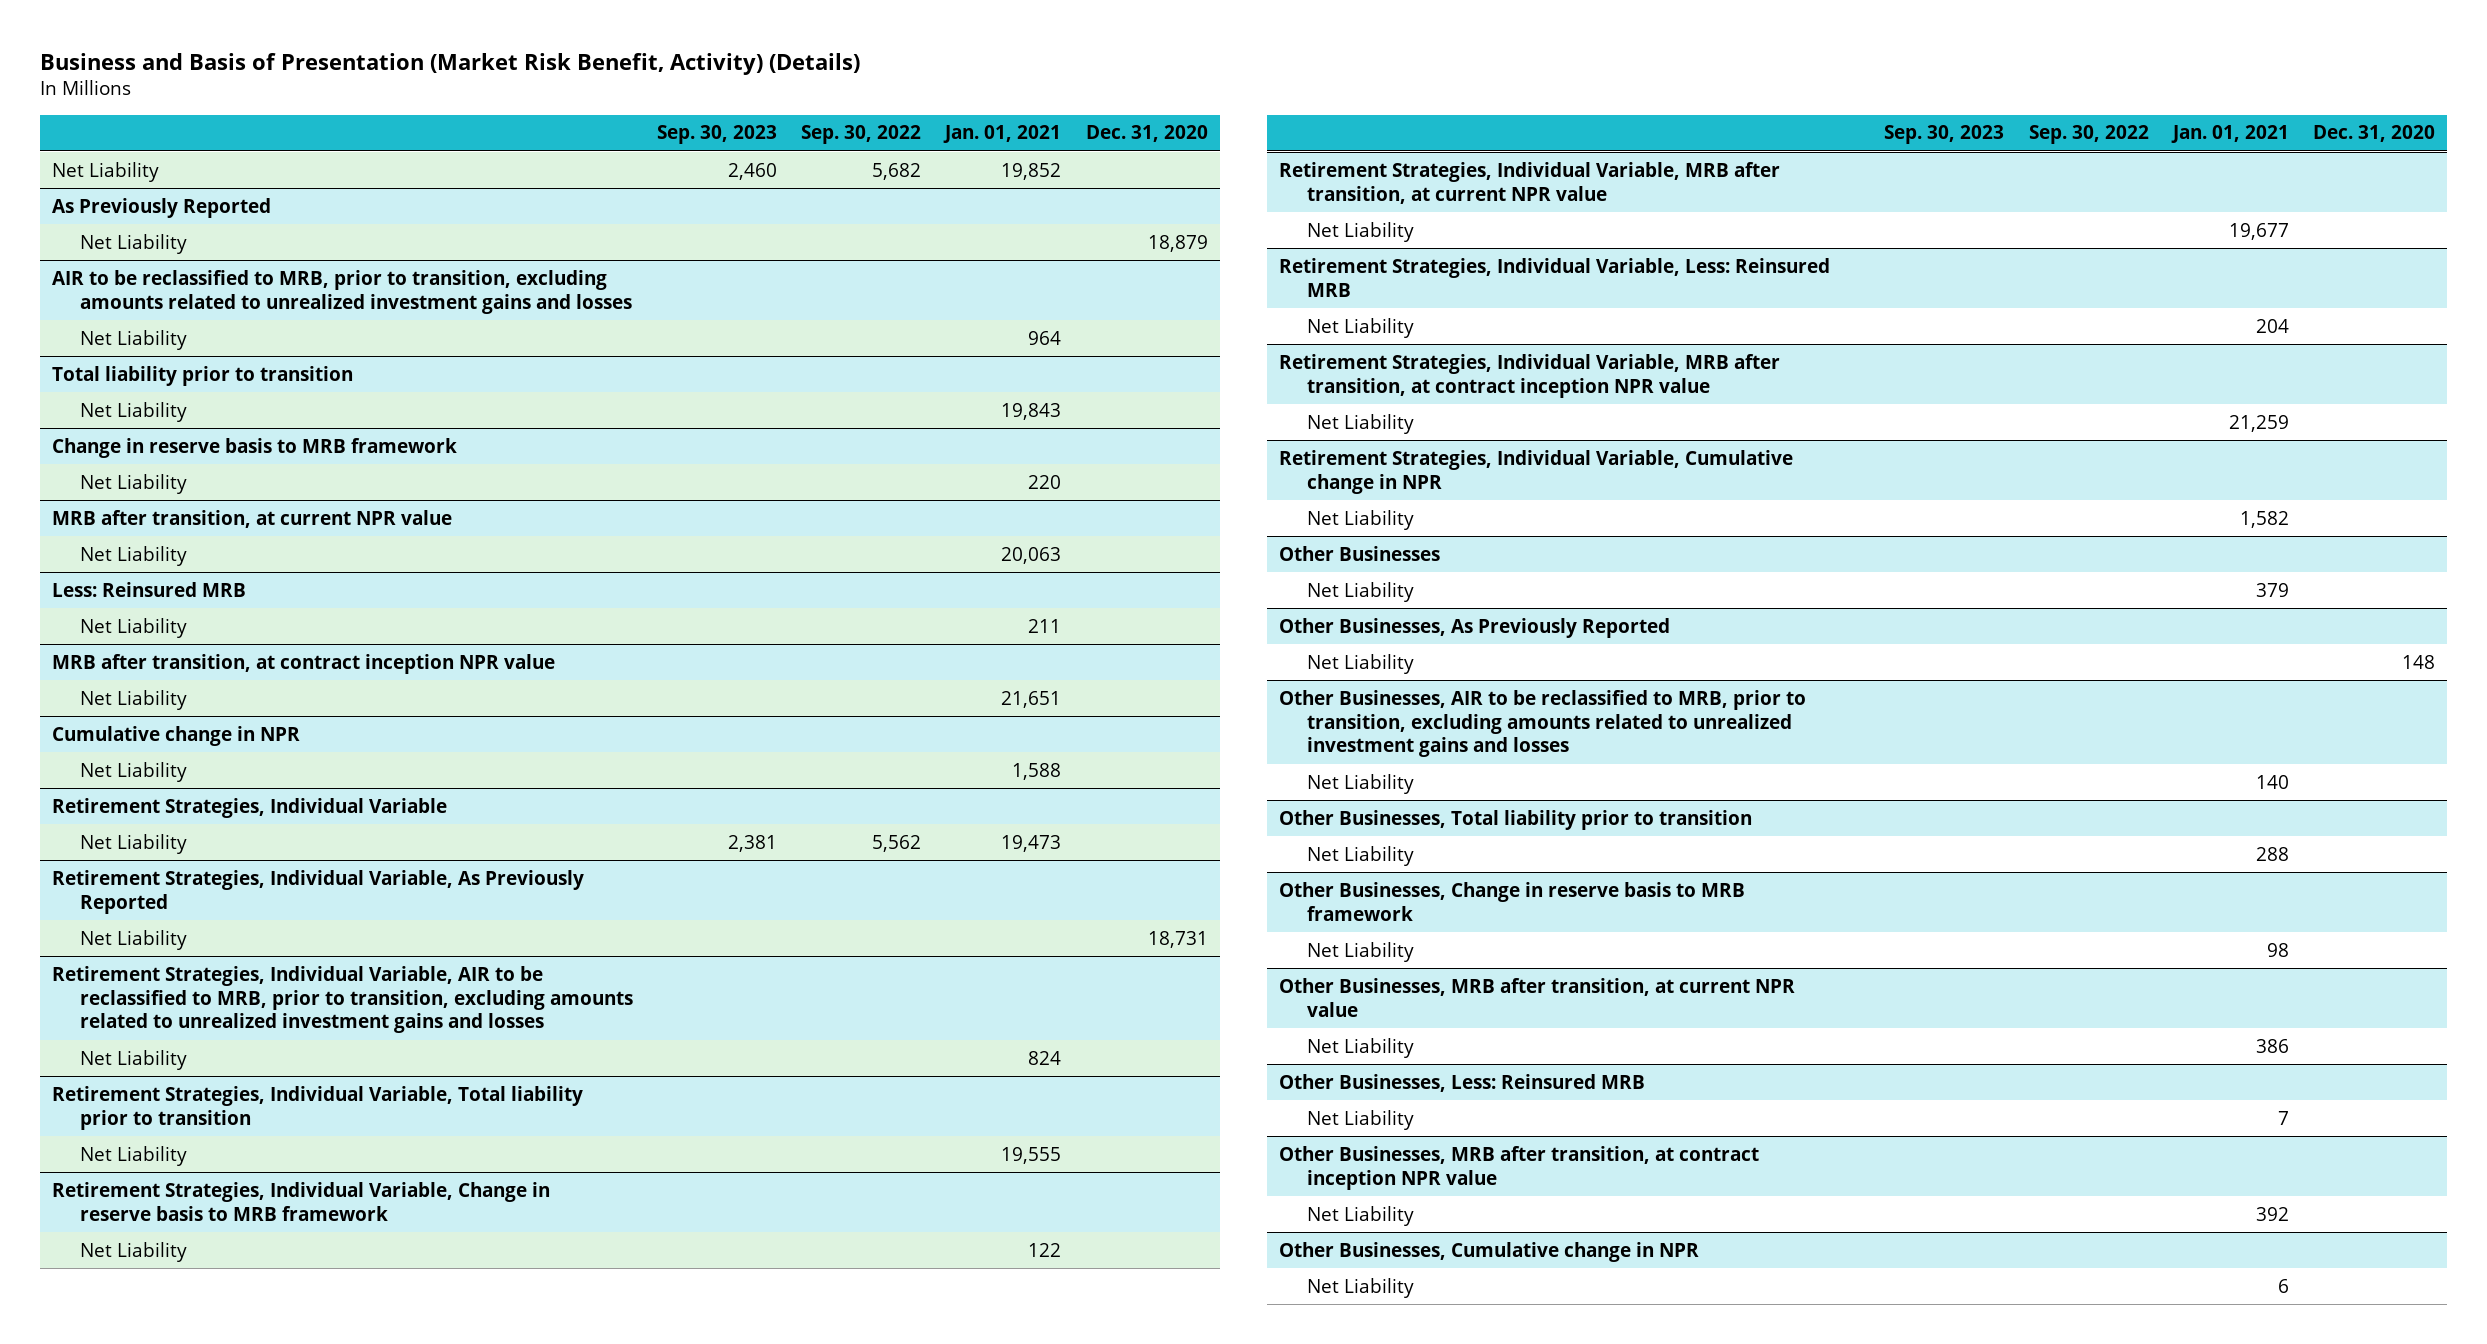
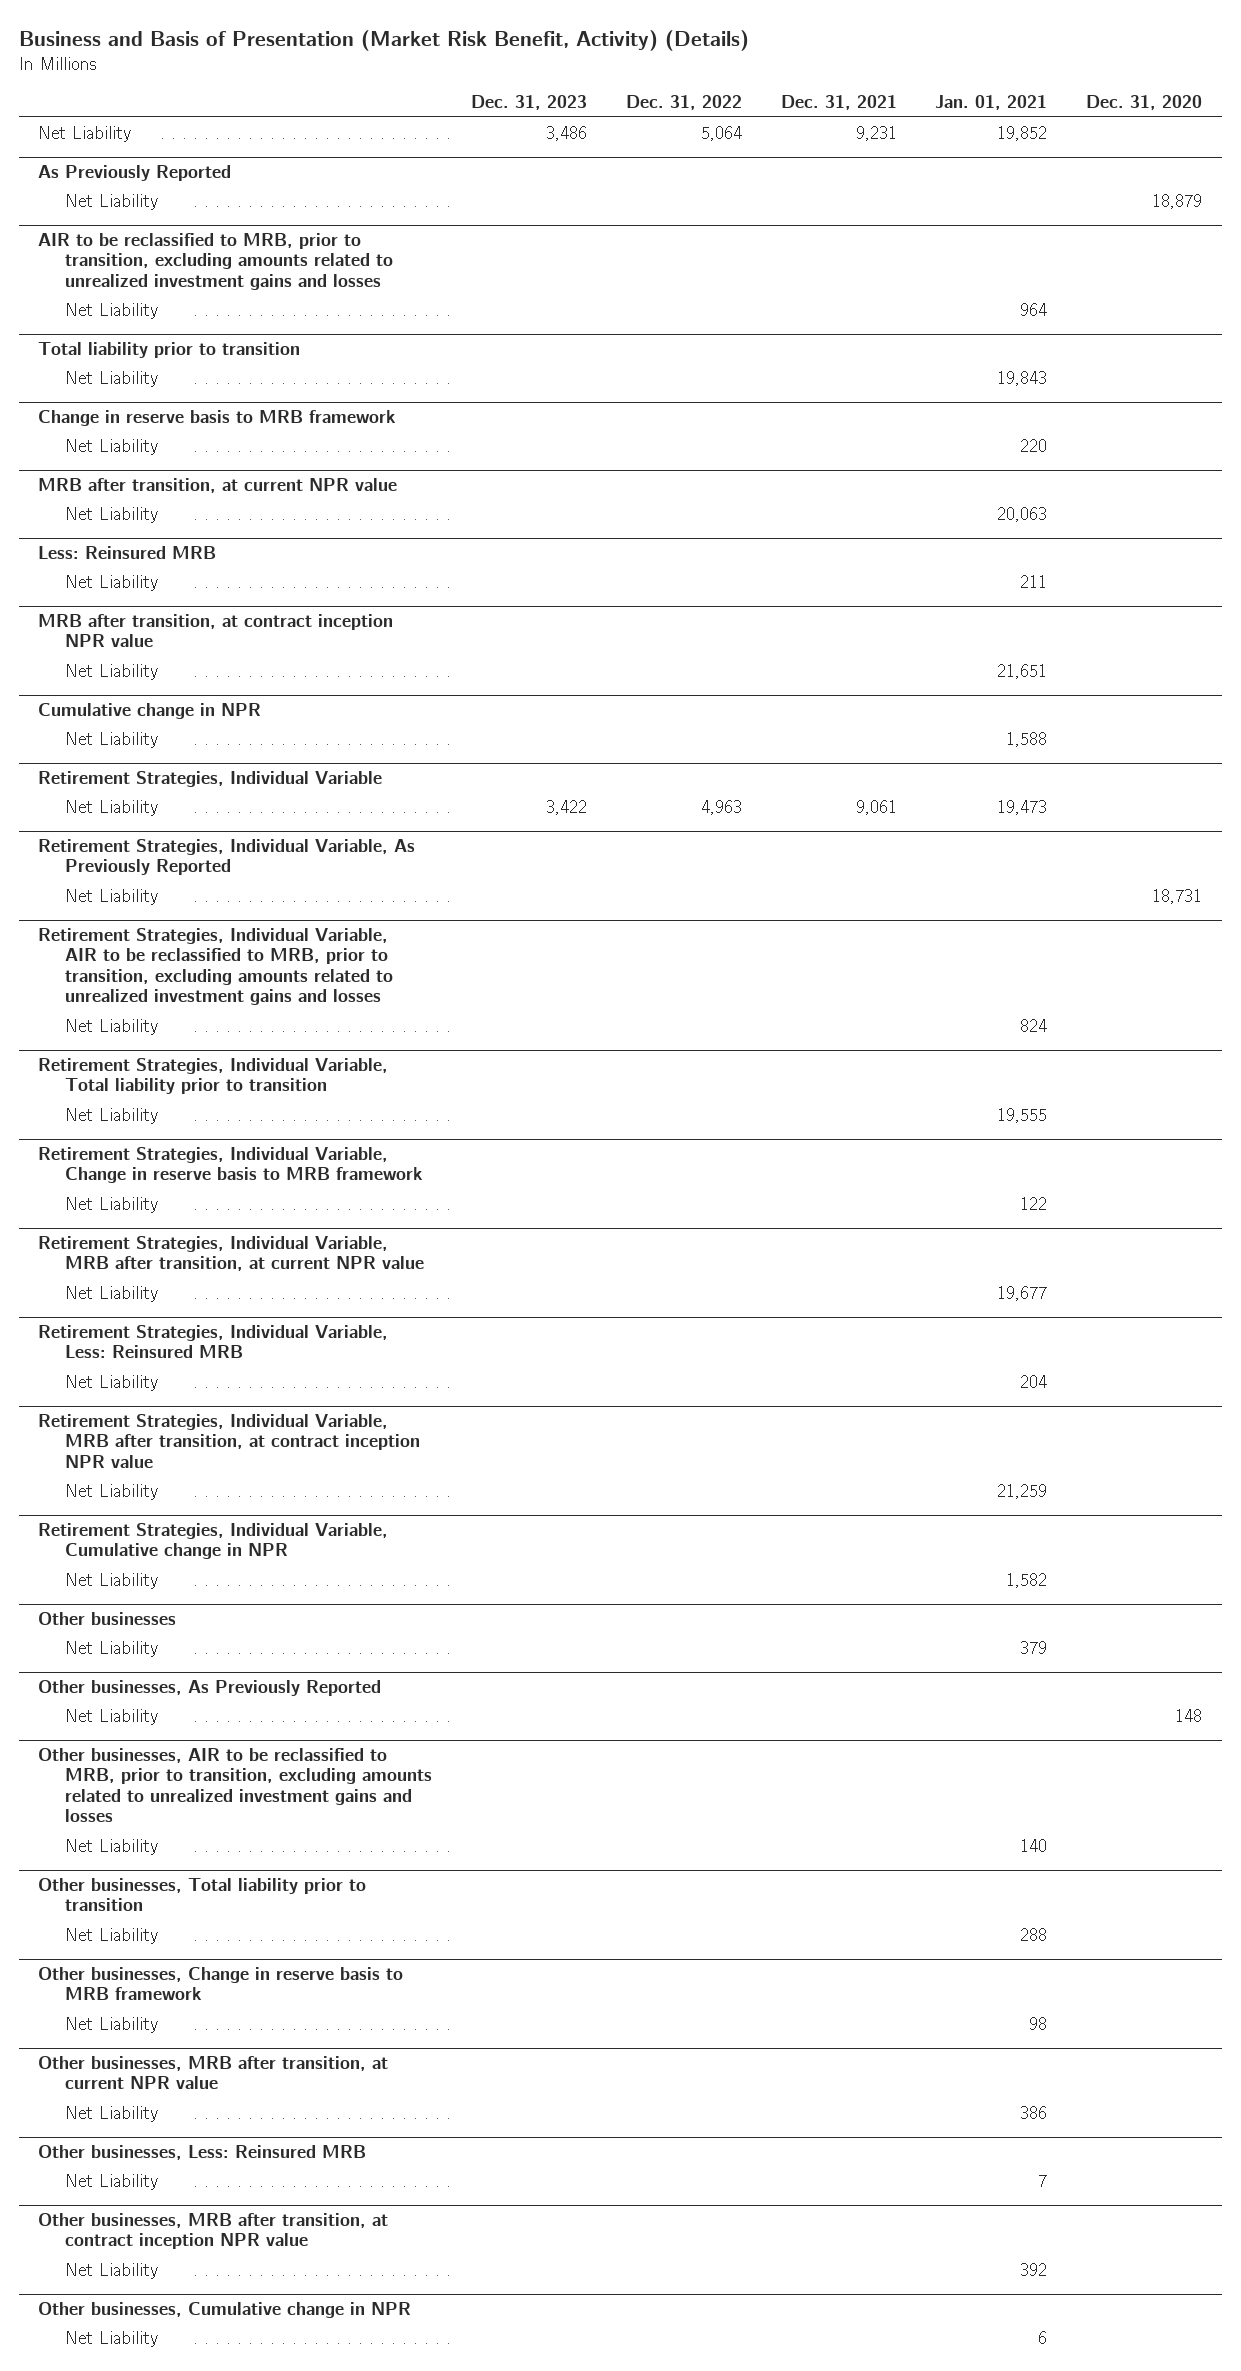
[657,125,778,145] Sep. 30, 2023 -> none
[801,125,922,145] Sep. 30, 2022 -> none
none -> [470,95,587,111] Dec. 31, 2023
none -> [625,95,742,111] Dec. 31, 2022
none -> [780,95,897,111] Dec. 31, 2021
[1279,545,1441,561] Other Businesses -> [38,1611,177,1625] Other businesses
[1279,617,1671,638] Other Businesses, As Previously Reported -> [38,1679,382,1696] Other businesses, As Previously Reported
[1279,689,1807,758] Other Businesses, AIR to be reclassified to MRB, prior to transition, excluding amounts related to unrealized investment gains and losses -> [38,1747,432,1823] Other businesses, AIR to be reclassified to MRB, prior to transition, excluding amounts related to unrealized investment gains and losses
[1279,809,1753,830] Other Businesses, Total liability prior to transition -> [38,1877,367,1912] Other businesses, Total liability prior to transition
[1279,881,1746,921] Other Businesses, Change in reserve basis to MRB framework -> [38,1966,404,2001] Other businesses, Change in reserve basis to MRB framework
[1279,977,1796,1017] Other Businesses, MRB after transition, at current NPR value -> [38,2055,389,2090] Other businesses, MRB after transition, at current NPR value
[1279,1073,1646,1092] Other Businesses, Less: Reinsured MRB -> [38,2144,367,2160] Other businesses, Less: Reinsured MRB
[1279,1145,1760,1190] Other Businesses, MRB after transition, at contract inception NPR value -> [38,2212,389,2250] Other businesses, MRB after transition, at contract inception NPR value
[1279,1241,1700,1262] Other Businesses, Cumulative change in NPR -> [38,2301,412,2318] Other businesses, Cumulative change in NPR

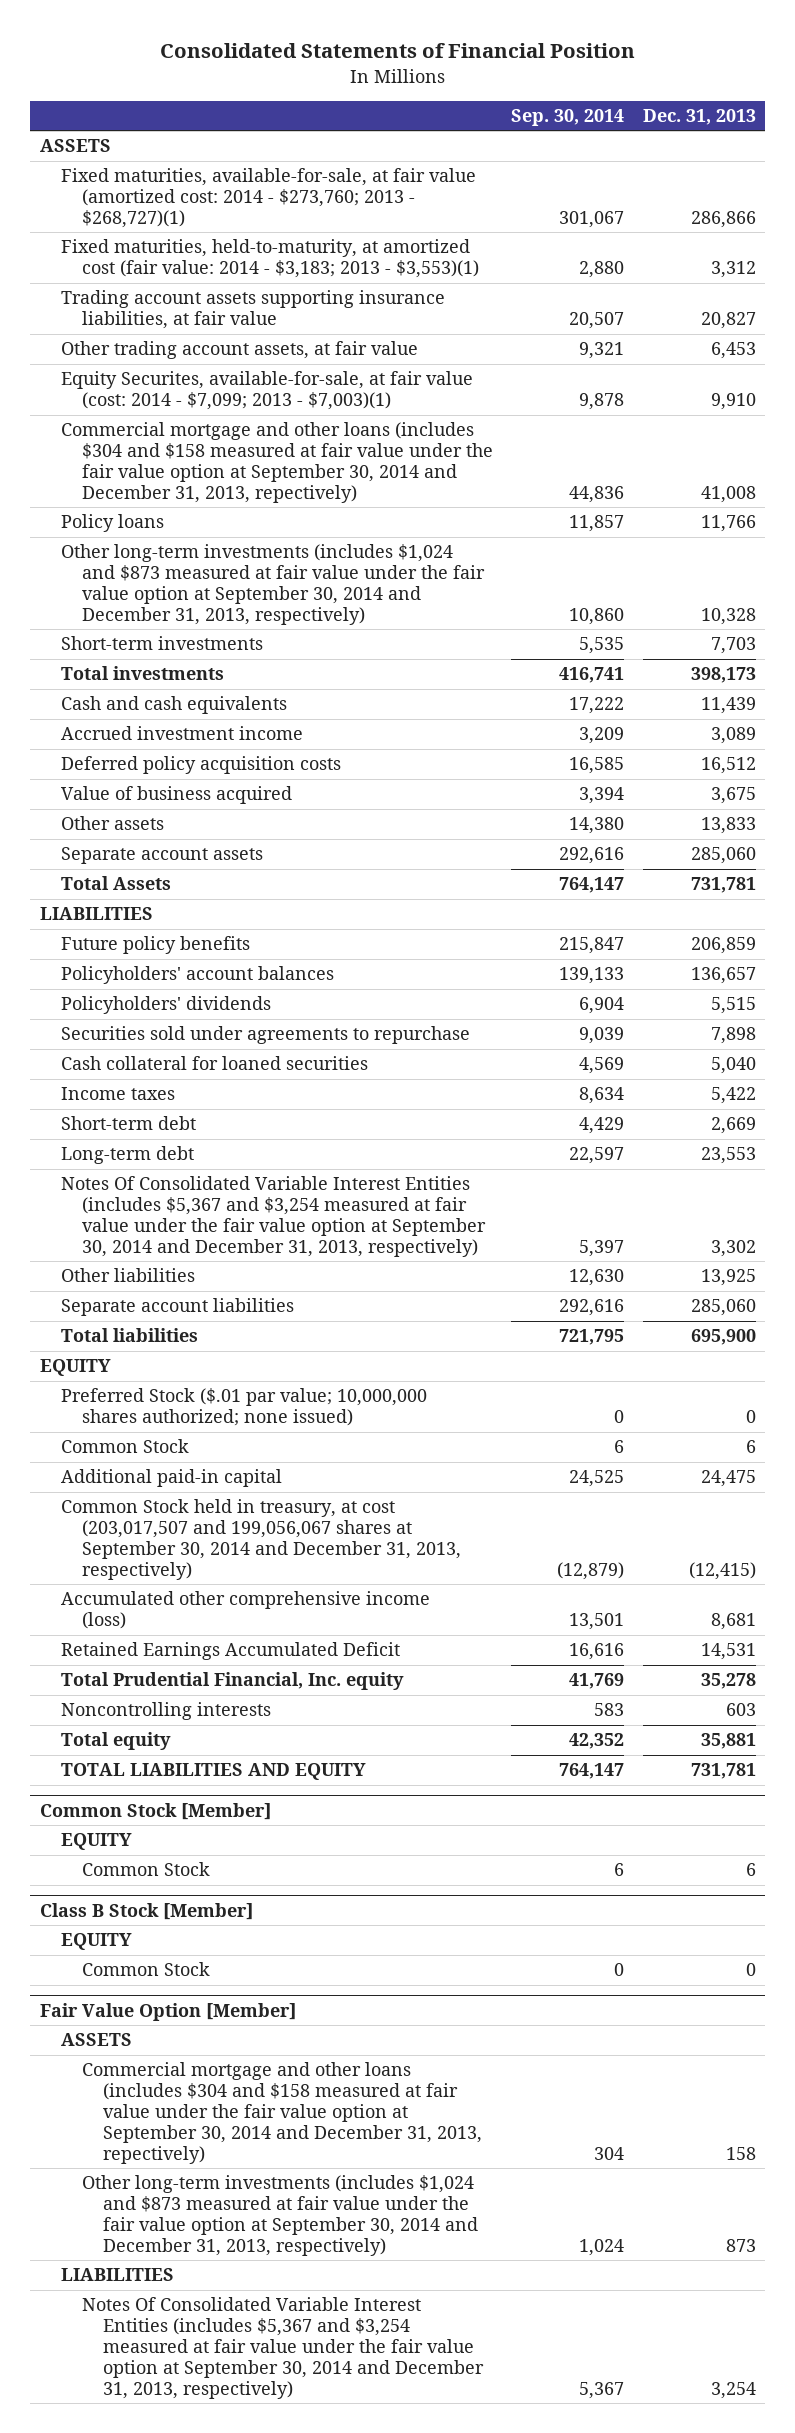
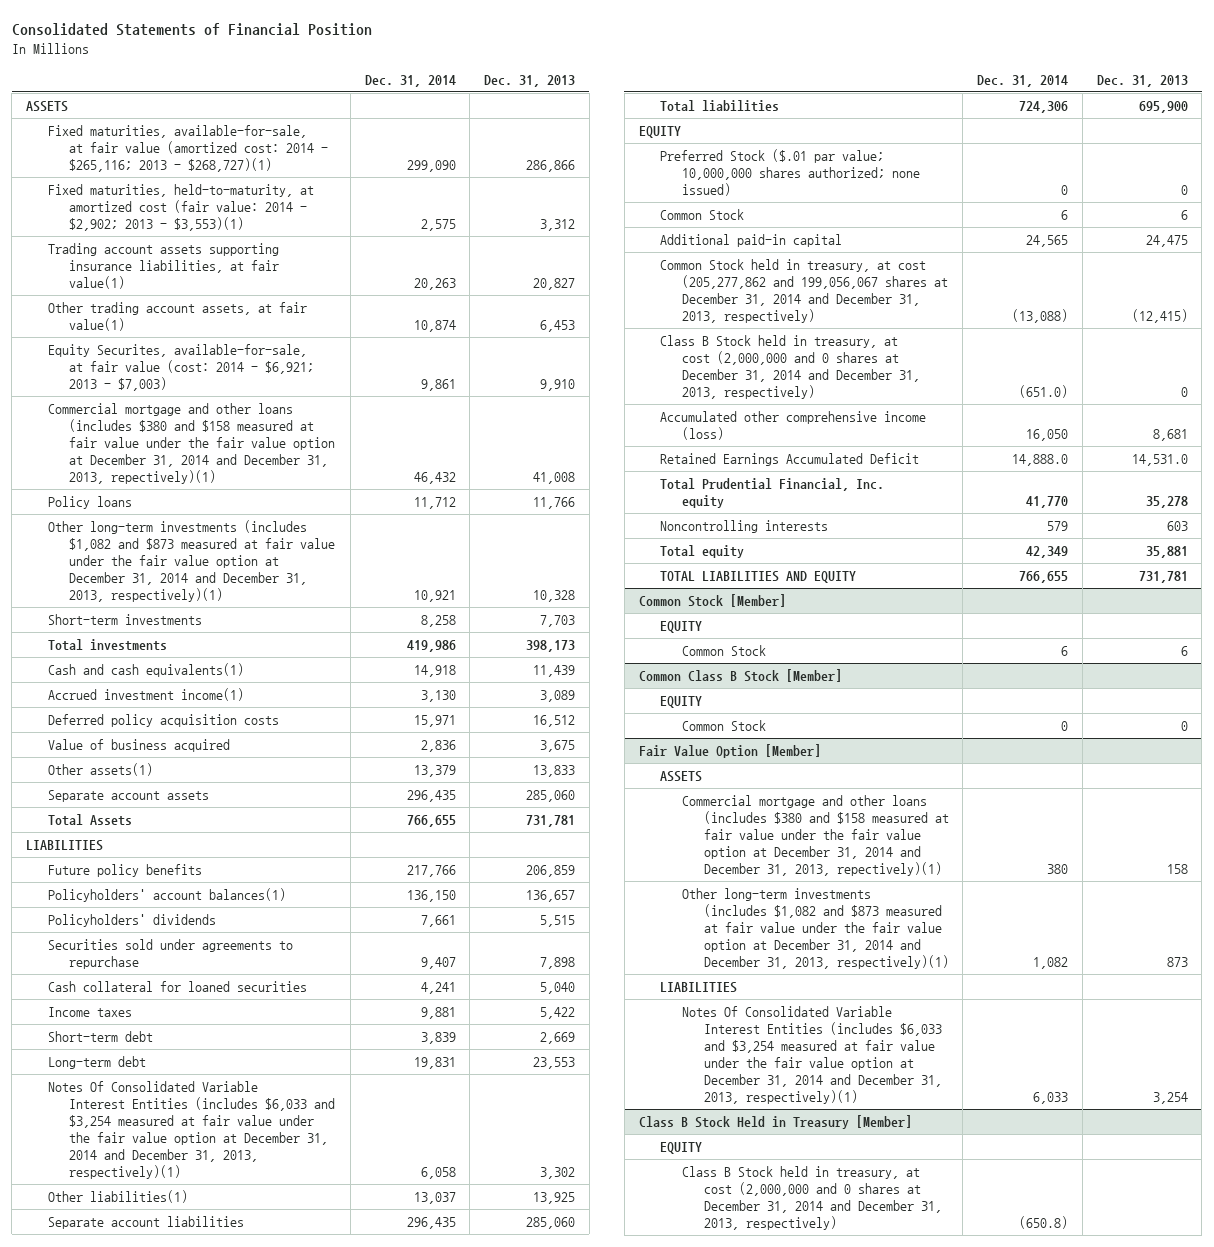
[511,108,625,126] Sep. 30, 2014 -> none
none -> [364,74,456,87] Dec. 31, 2014
[60,168,476,228] Fixed maturities, available-for-sale, at fair value (amortized cost: 2014 - $273,760; 2013 - $268,727)(1) -> [47,124,329,172] Fixed maturities, available-for-sale, at fair value (amortized cost: 2014 - $265,116; 2013 - $268,727)(1)
[60,239,480,279] Fixed maturities, held-to-maturity, at amortized cost (fair value: 2014 - $3,183; 2013 - $3,553)(1) -> [47,183,314,231] Fixed maturities, held-to-maturity, at amortized cost (fair value: 2014 - $2,902; 2013 - $3,553)(1)
[60,290,445,330] Trading account assets supporting insurance liabilities, at fair value -> [47,242,280,289] Trading account assets supporting insurance liabilities, at fair value(1)
[60,341,418,360] Other trading account assets, at fair value -> [47,301,307,331] Other trading account assets, at fair value(1)
[60,371,473,411] Equity Securites, available-for-sale, at fair value (cost: 2014 - $7,099; 2013 - $7,003)(1) -> [47,343,315,391] Equity Securites, available-for-sale, at fair value (cost: 2014 - $6,921; 2013 - $7,003)
[60,422,494,503] Commercial mortgage and other loans (includes $304 and $158 measured at fair value under the fair value option at September 30, 2014 and December 31, 2013, repectively) -> [47,402,336,484] Commercial mortgage and other loans (includes $380 and $158 measured at fair value under the fair value option at December 31, 2014 and December 31, 2013, repectively)(1)
[60,544,486,625] Other long-term investments (includes $1,024 and $873 measured at fair value under the fair value option at September 30, 2014 and December 31, 2013, respectively) -> [47,519,336,602] Other long-term investments (includes $1,082 and $873 measured at fair value under the fair value option at December 31, 2014 and December 31, 2013, respectively)(1)
[60,696,287,715] Cash and cash equivalents -> [47,662,244,677] Cash and cash equivalents(1)
[60,726,303,741] Accrued investment income -> [47,687,244,701] Accrued investment income(1)
[60,816,164,831] Other assets -> [47,762,153,776] Other assets(1)
[60,966,334,985] Policyholders' account balances -> [47,887,286,902] Policyholders' account balances(1)
[60,1176,487,1257] Notes Of Consolidated Variable Interest Entities (includes $5,367 and $3,254 measured at fair value under the fair value option at September 30, 2014 and December 31, 2013, respectively) -> [47,1080,336,1179] Notes Of Consolidated Variable Interest Entities (includes $6,033 and $3,254 measured at fair value under the fair value option at December 31, 2014 and December 31, 2013, respectively)(1)
[60,1268,195,1283] Other liabilities -> [47,1189,188,1203] Other liabilities(1)
[60,1499,462,1580] Common Stock held in treasury, at cost (203,017,507 and 199,056,067 shares at September 30, 2014 and December 31, 2013, respectively) -> [660,258,949,323] Common Stock held in treasury, at cost (205,277,862 and 199,056,067 shares at December 31, 2014 and December 31, 2013, respectively)
none -> [660,334,921,399] Class B Stock held in treasury, at cost (2,000,000 and 0 shares at December 31, 2014 and December 31, 2013, respectively)
[700,1643,756,1661] 14,531 -> [1131,453,1188,466] 14,531.0
[39,1902,253,1920] Class B Stock [Member] -> [638,668,842,682] Common Class B Stock [Member]
[82,2062,483,2164] Commercial mortgage and other loans (includes $304 and $158 measured at fair value under the fair value option at September 30, 2014 and December 31, 2013, repectively) -> [682,794,949,876] Commercial mortgage and other loans (includes $380 and $158 measured at fair value under the fair value option at December 31, 2014 and December 31, 2013, repectively)(1)
[82,2175,479,2256] Other long-term investments (includes $1,024 and $873 measured at fair value under the fair value option at September 30, 2014 and December 31, 2013, respectively) -> [682,887,949,969] Other long-term investments (includes $1,082 and $873 measured at fair value under the fair value option at December 31, 2014 and December 31, 2013, respectively)(1)
[82,2297,485,2399] Notes Of Consolidated Variable Interest Entities (includes $5,367 and $3,254 measured at fair value under the fair value option at September 30, 2014 and December 31, 2013, respectively) -> [682,1005,942,1104] Notes Of Consolidated Variable Interest Entities (includes $6,033 and $3,254 measured at fair value under the fair value option at December 31, 2014 and December 31, 2013, respectively)(1)
none -> [638,1114,912,1129] Class B Stock Held in Treasury [Member]
none -> [660,1141,703,1154] EQUITY
none -> [682,1165,942,1230] Class B Stock held in treasury, at cost (2,000,000 and 0 shares at December 31, 2014 and December 31, 2013, respectively)

